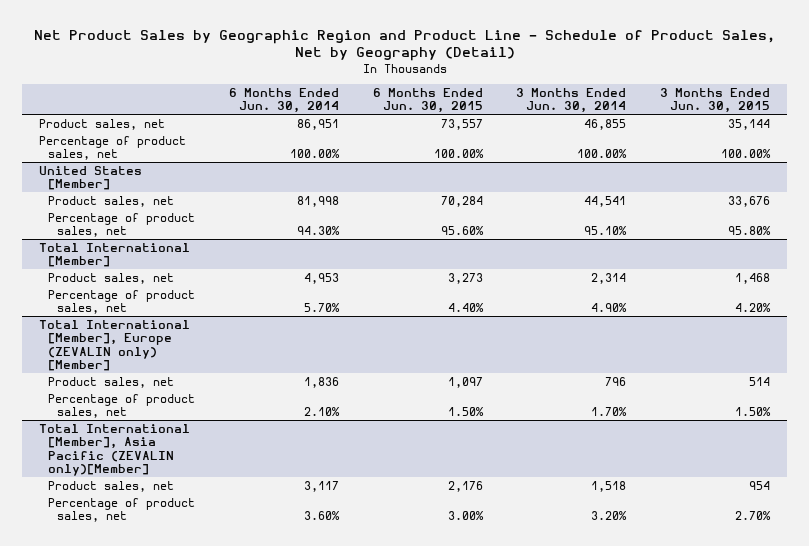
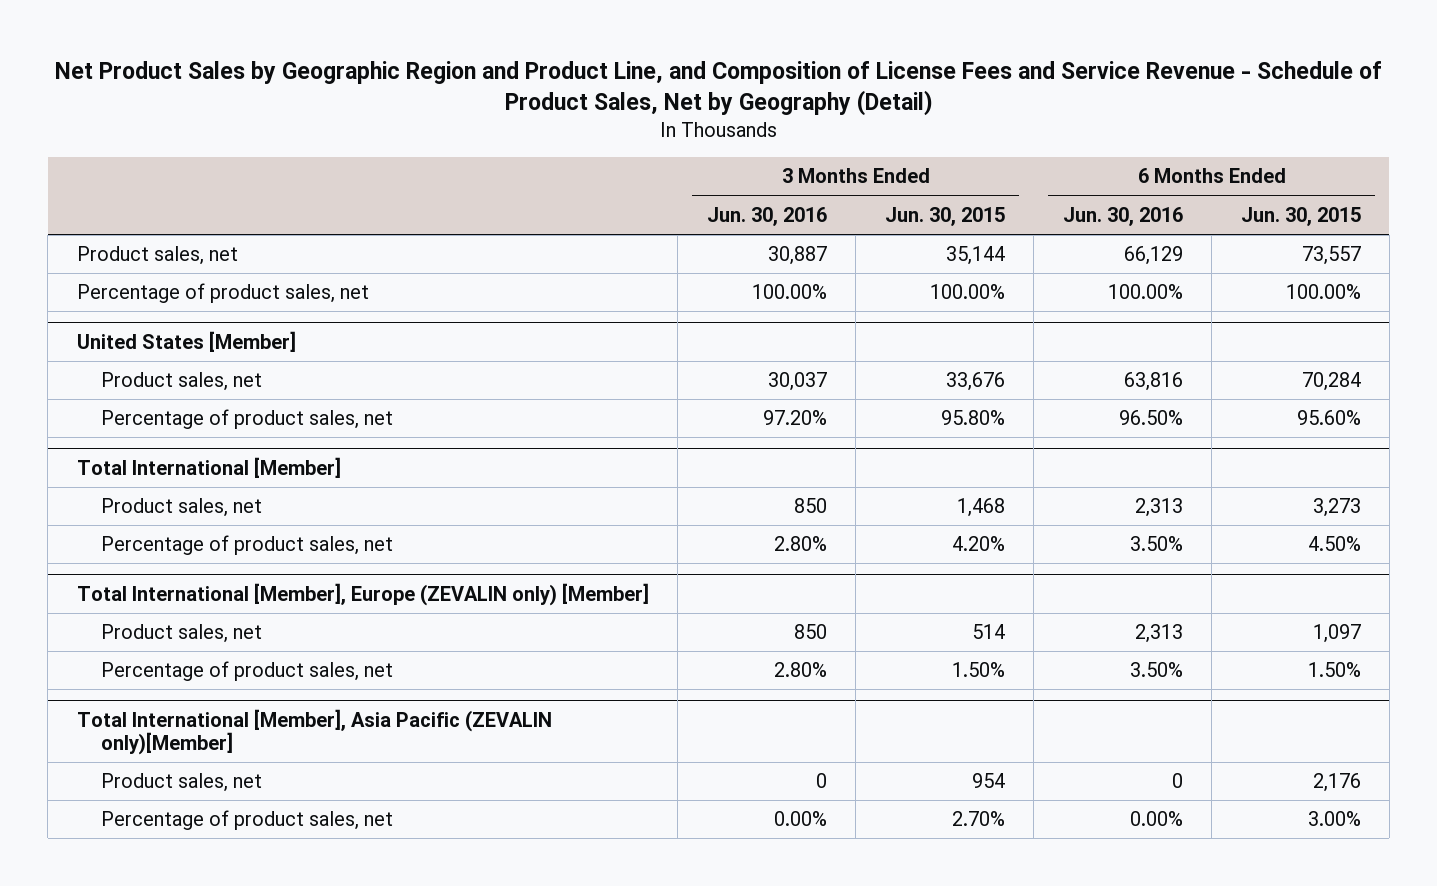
[33,29,775,62] Net Product Sales by Geographic Region and Product Line - Schedule of Product Sales, Net by Geography (Detail) -> [54,60,1382,117] Net Product Sales by Geographic Region and Product Line, and Composition of License Fees and Service Revenue - Schedule of Product Sales, Net by Geography (Detail)
[228,87,339,114] 6 Months Ended Jun. 30, 2014 -> none
[516,87,627,114] 3 Months Ended Jun. 30, 2014 -> none
none -> [706,206,827,226] Jun. 30, 2016
none -> [1062,206,1183,226] Jun. 30, 2016
[447,303,484,313] 4.40% -> [1307,536,1361,552] 4.50%

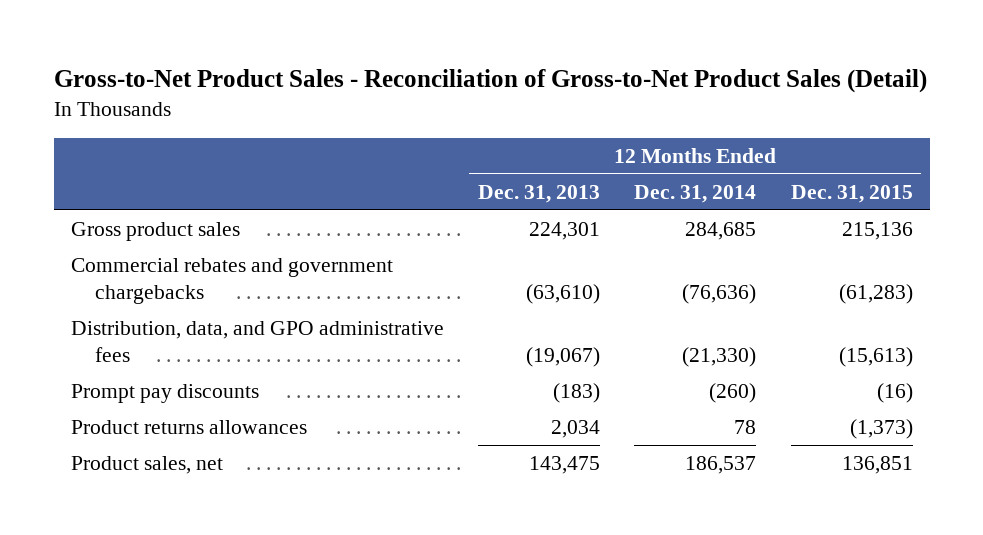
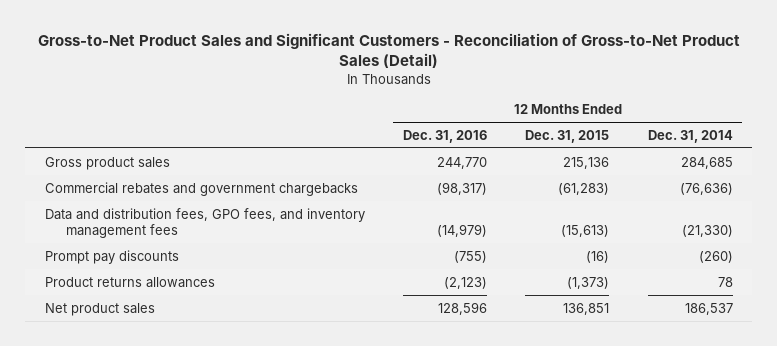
[53,69,927,94] Gross-to-Net Product Sales - Reconciliation of Gross-to-Net Product Sales (Detail) -> [37,32,740,69] Gross-to-Net Product Sales and Significant Customers - Reconciliation of Gross-to-Net Product Sales (Detail)
[477,185,600,204] Dec. 31, 2013 -> none
none -> [403,129,488,143] Dec. 31, 2016
[70,321,444,362] Distribution, data, and GPO administrative fees -> [44,207,365,238] Data and distribution fees, GPO fees, and inventory management fees
[70,456,223,475] Product sales, net -> [44,302,155,316] Net product sales

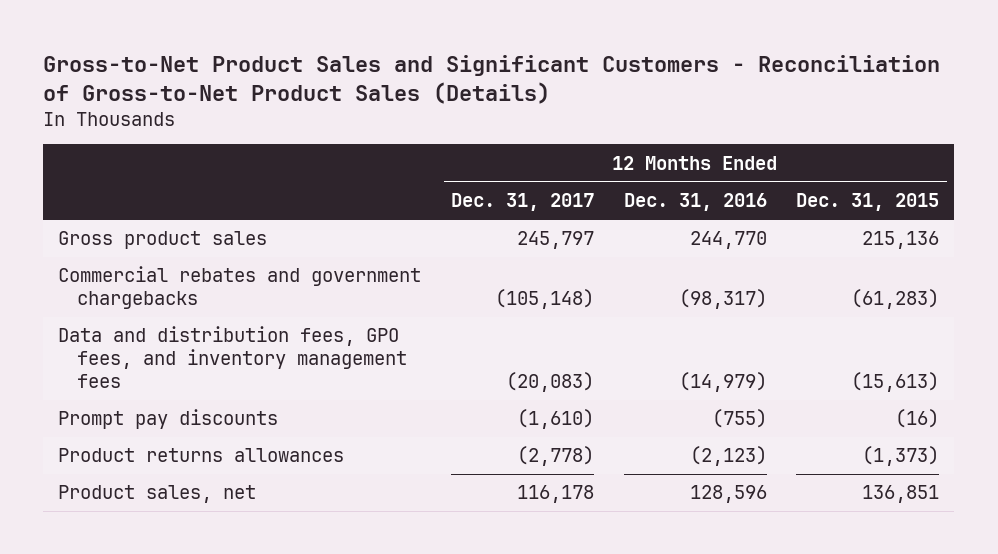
[37,32,740,69] Gross-to-Net Product Sales and Significant Customers - Reconciliation of Gross-to-Net Product Sales (Detail) -> [43,55,941,104] Gross-to-Net Product Sales and Significant Customers - Reconciliation of Gross-to-Net Product Sales (Details)
[647,129,733,143] Dec. 31, 2014 -> none
none -> [450,193,594,212] Dec. 31, 2017
[44,302,155,316] Net product sales -> [58,485,257,504] Product sales, net

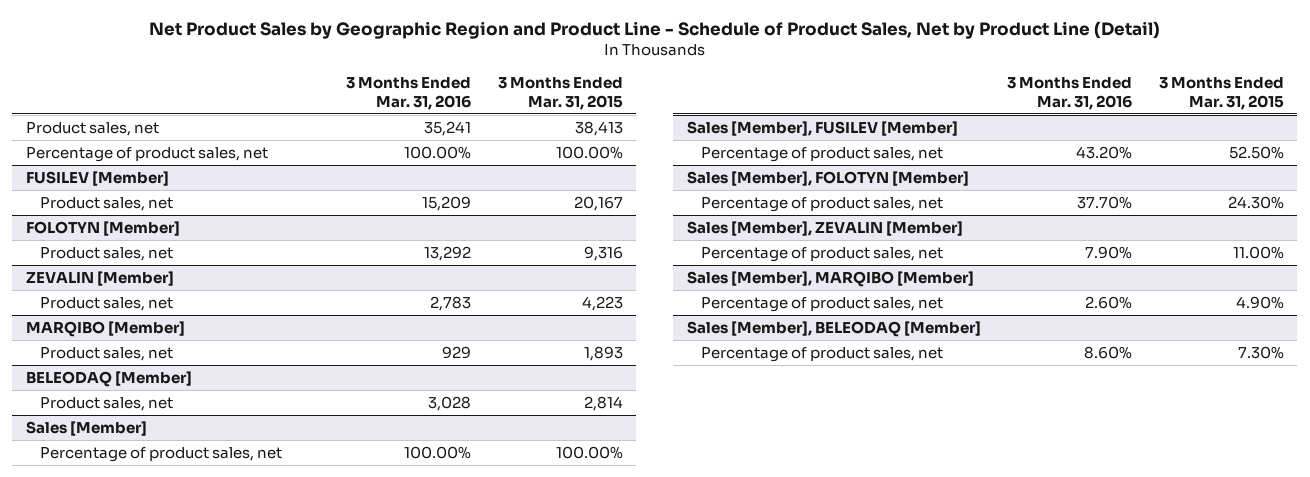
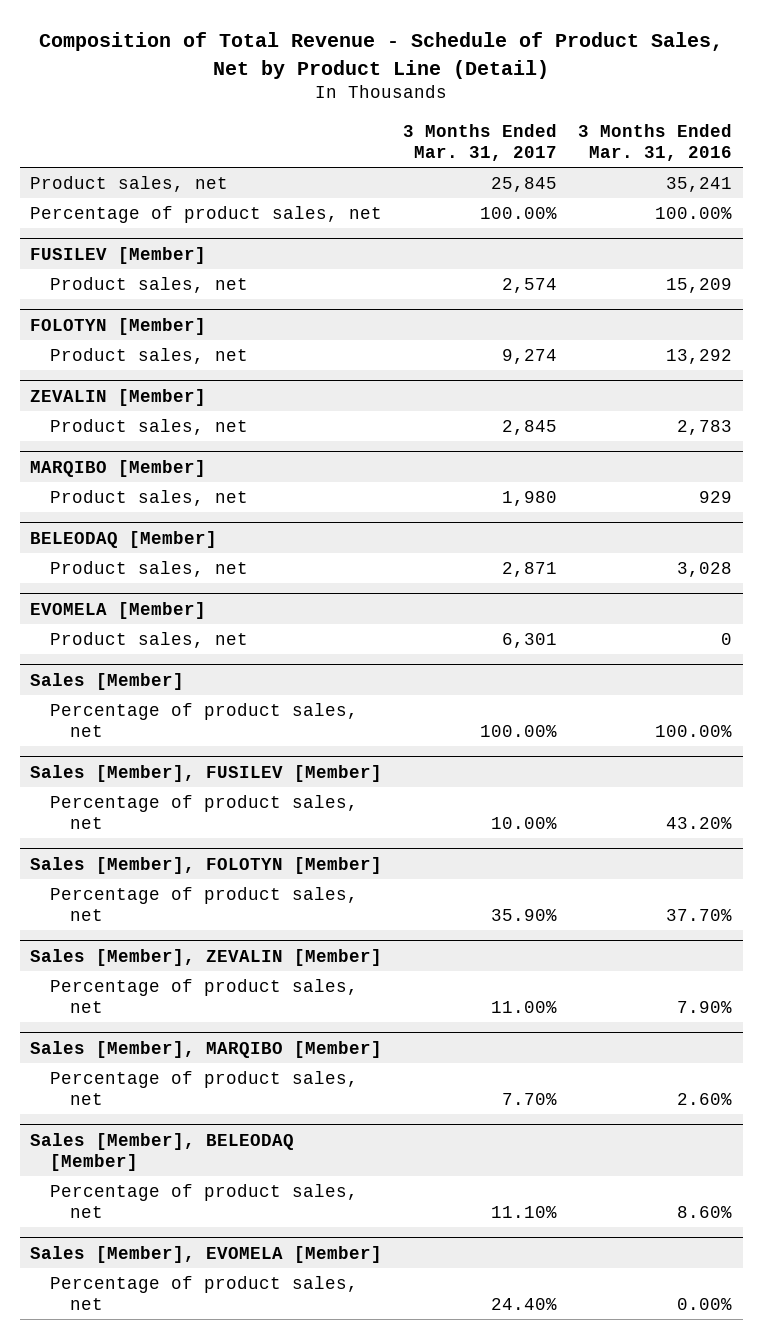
[148,21,1160,40] Net Product Sales by Geographic Region and Product Line - Schedule of Product Sales, Net by Product Line (Detail) -> [39,32,724,79] Composition of Total Revenue - Schedule of Product Sales, Net by Product Line (Detail)
[497,76,623,110] 3 Months Ended Mar. 31, 2015 -> none
none -> [403,123,558,162] 3 Months Ended Mar. 31, 2017
none -> [30,601,207,619] EVOMELA [Member]
none -> [50,631,249,648] Product sales, net
none -> [30,1245,383,1263] Sales [Member], EVOMELA [Member]
none -> [50,1275,359,1311] Percentage of product sales, net

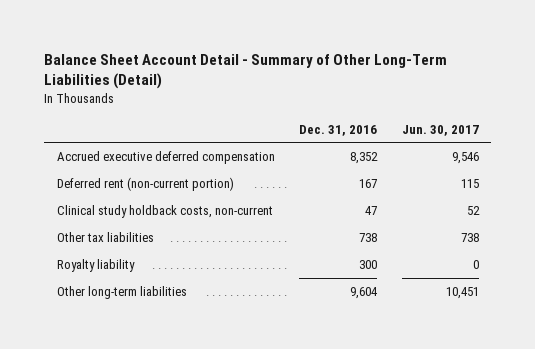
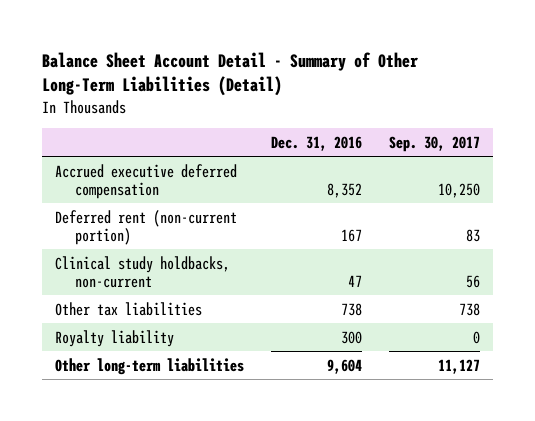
[401,124,479,136] Jun. 30, 2017 -> none
none -> [388,135,480,152] Sep. 30, 2017
[56,204,273,218] Clinical study holdback costs, non-current -> [55,255,231,288] Clinical study holdbacks, non-current

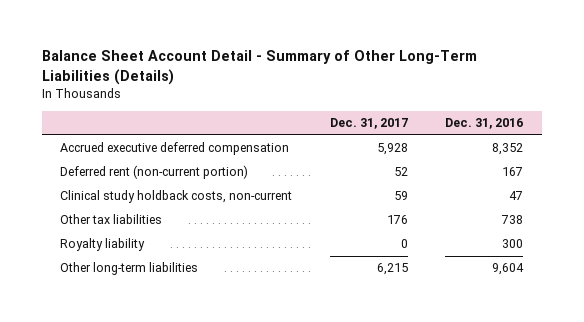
[42,51,419,97] Balance Sheet Account Detail - Summary of Other Long-Term Liabilities (Detail) -> [41,50,477,85] Balance Sheet Account Detail - Summary of Other Long-Term Liabilities (Details)
[388,135,480,152] Sep. 30, 2017 -> none
none -> [329,118,408,130] Dec. 31, 2017
[55,255,231,288] Clinical study holdbacks, non-current -> [60,190,293,204] Clinical study holdback costs, non-current

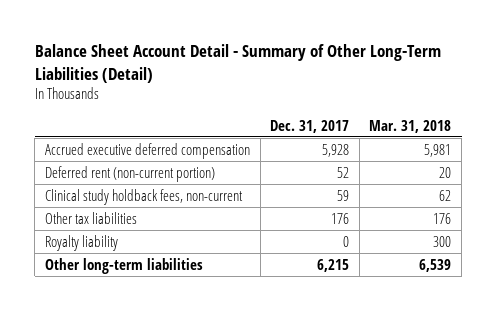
[41,50,477,85] Balance Sheet Account Detail - Summary of Other Long-Term Liabilities (Details) -> [34,44,441,83] Balance Sheet Account Detail - Summary of Other Long-Term Liabilities (Detail)
[445,118,524,130] Dec. 31, 2016 -> none
none -> [369,119,452,133] Mar. 31, 2018
[60,190,293,204] Clinical study holdback costs, non-current -> [44,188,243,205] Clinical study holdback fees, non-current

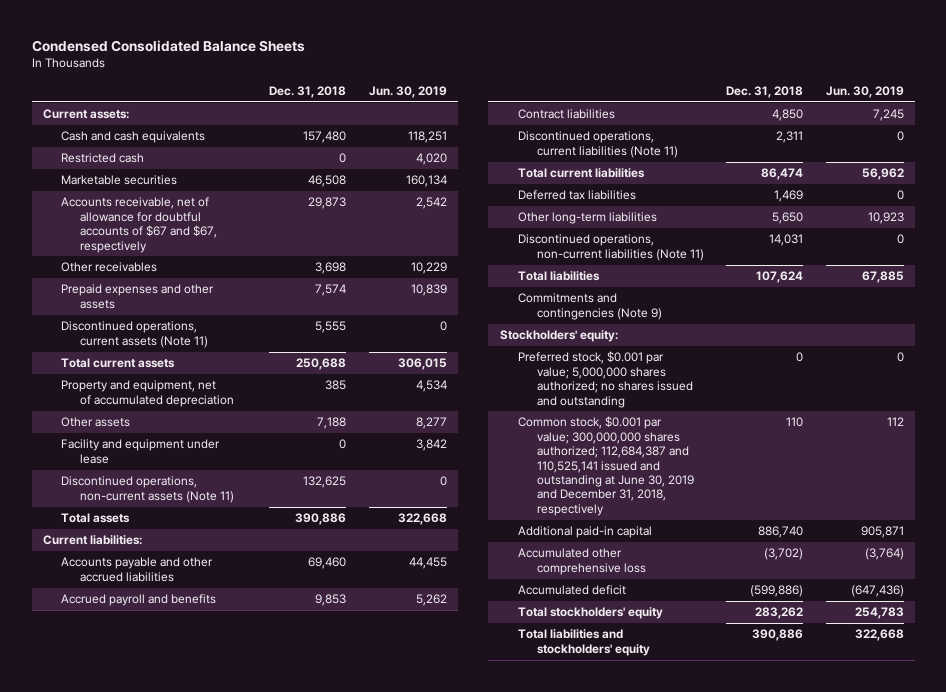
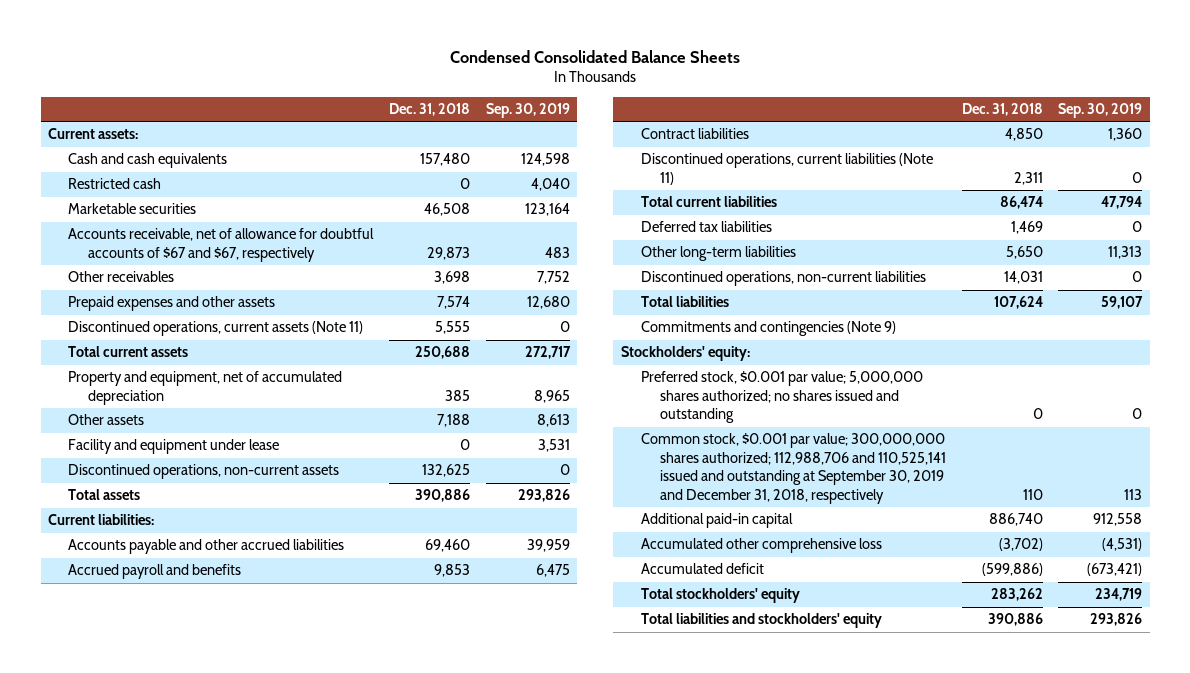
[368,85,447,98] Jun. 30, 2019 -> none
none -> [485,103,570,119] Sep. 30, 2019
[61,476,235,503] Discontinued operations, non-current assets (Note 11) -> [68,464,340,480] Discontinued operations, non-current assets
[518,234,704,261] Discontinued operations, non-current liabilities (Note 11) -> [640,271,926,287] Discontinued operations, non-current liabilities
[518,416,694,516] Common stock, $0.001 par value; 300,000,000 shares authorized; 112,684,387 and 110,525,141 issued and outstanding at June 30, 2019 and December 31, 2018, respectively -> [640,433,947,504] Common stock, $0.001 par value; 300,000,000 shares authorized; 112,988,706 and 110,525,141 issued and outstanding at September 30, 2019 and December 31, 2018, respectively

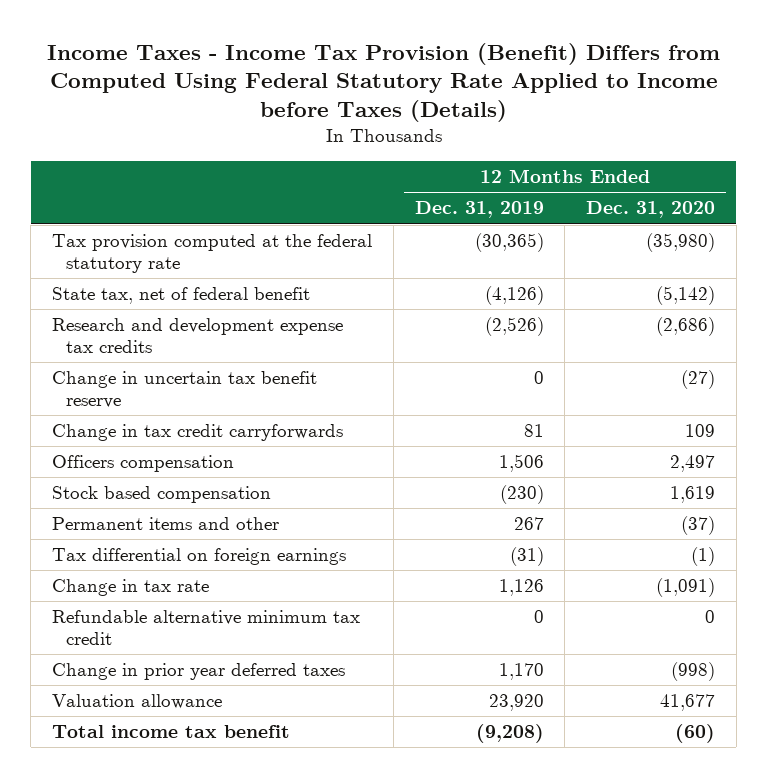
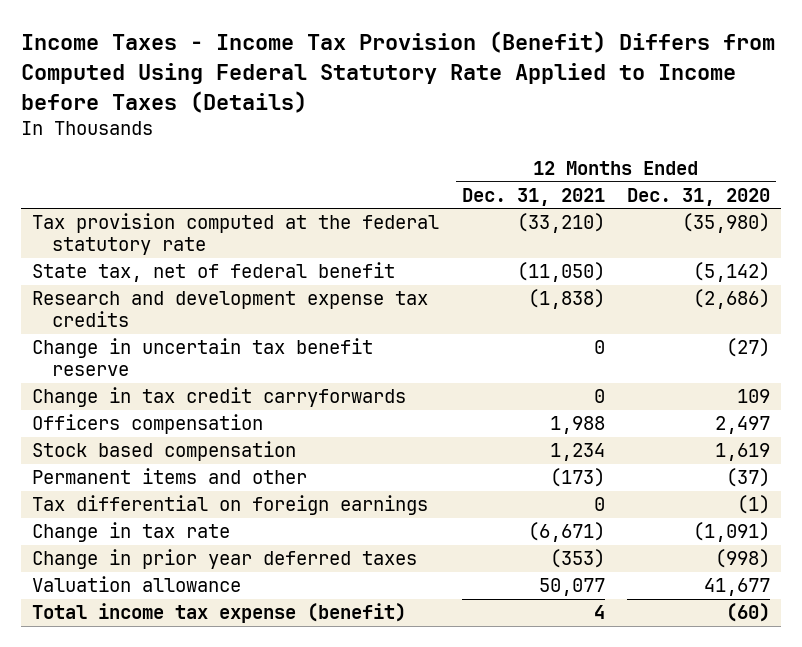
[414,201,544,219] Dec. 31, 2019 -> none
none -> [461,187,605,206] Dec. 31, 2021
[52,610,361,645] Refundable alternative minimum tax credit -> none
[52,725,291,739] Total income tax benefit -> [32,603,407,624] Total income tax expense (benefit)

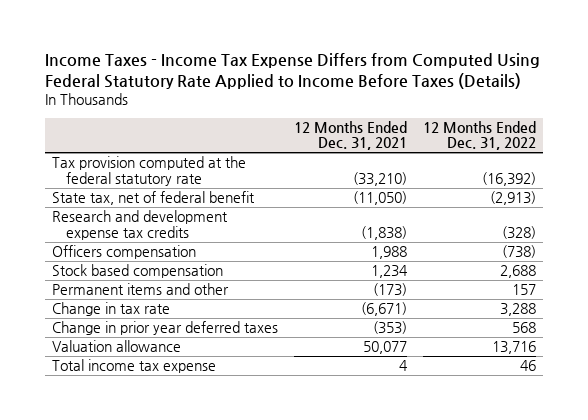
[20,31,775,113] Income Taxes - Income Tax Provision (Benefit) Differs from Computed Using Federal Statutory Rate Applied to Income before Taxes (Details) -> [44,53,540,90] Income Taxes - Income Tax Expense Differs from Computed Using Federal Statutory Rate Applied to Income Before Taxes (Details)
[627,187,771,206] Dec. 31, 2020 -> none
none -> [422,120,536,151] 12 Months Ended Dec. 31, 2022
[32,338,374,377] Change in uncertain tax benefit reserve -> none
[32,387,407,408] Change in tax credit carryforwards -> none
[32,495,429,516] Tax differential on foreign earnings -> none
[32,603,407,624] Total income tax expense (benefit) -> [52,359,217,374] Total income tax expense

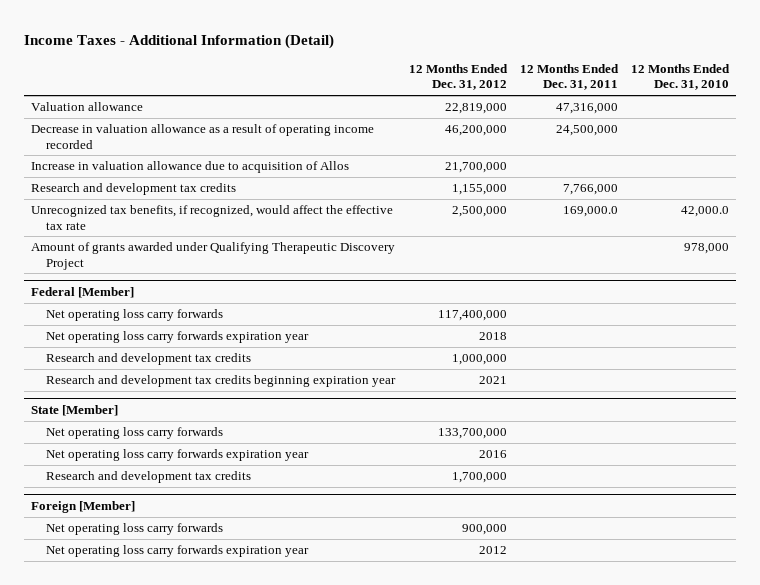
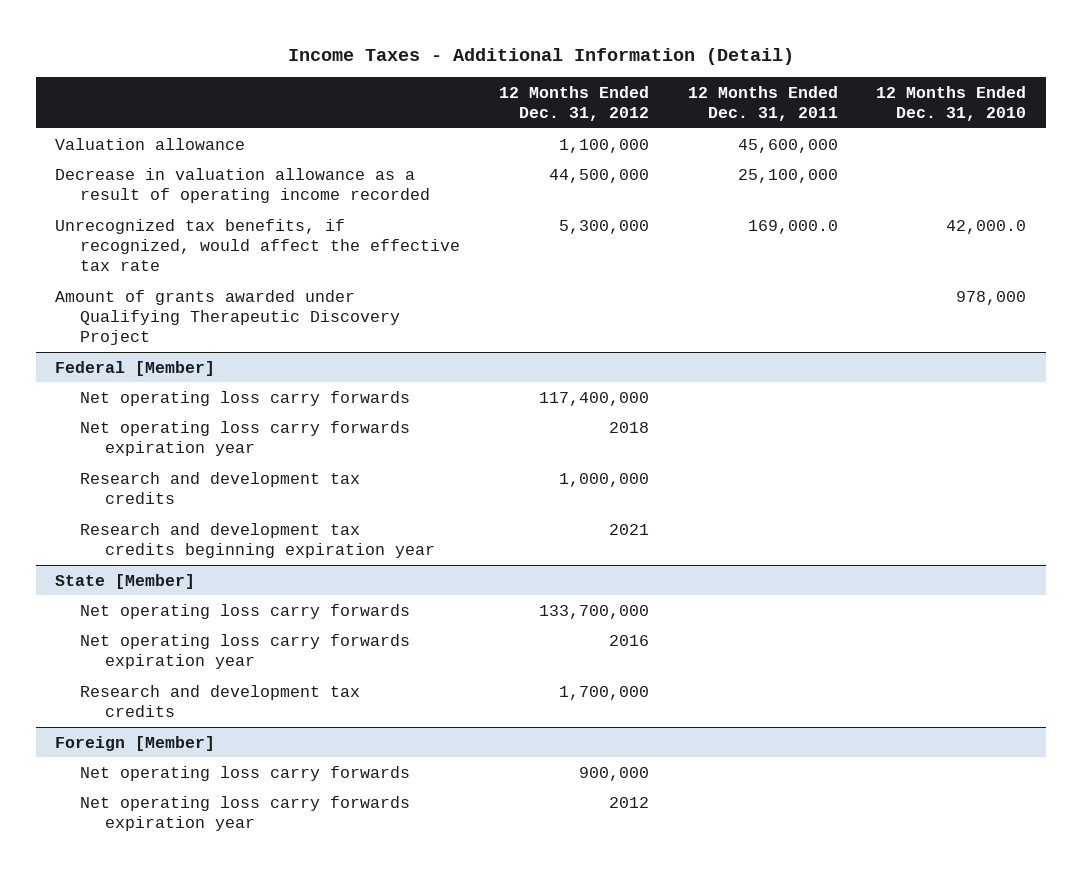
[30,161,349,174] Increase in valuation allowance due to acquisition of Allos -> none
[30,183,236,196] Research and development tax credits -> none
[444,103,507,115] 22,819,000 -> [558,138,649,153] 1,100,000
[555,103,618,115] 47,316,000 -> [737,138,838,153] 45,600,000
[444,125,507,137] 46,200,000 -> [548,168,649,183] 44,500,000
[555,125,618,137] 24,500,000 -> [737,168,838,183] 25,100,000
[451,206,507,218] 2,500,000 -> [558,219,649,234] 5,300,000

